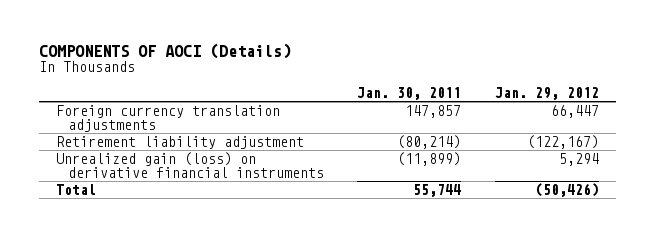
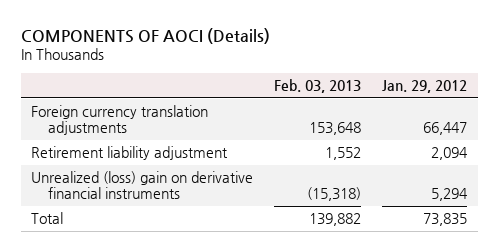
[357,87,462,101] Jan. 30, 2011 -> none
none -> [274,78,362,93] Feb. 03, 2013
[526,134,599,149] (122,167) -> [431,147,469,161] 2,094
[55,151,324,179] Unrealized gain (loss) on derivative financial instruments -> [31,171,254,200] Unrealized (loss) gain on derivative financial instruments
[534,182,599,197] (50,426) -> [423,213,468,227] 73,835

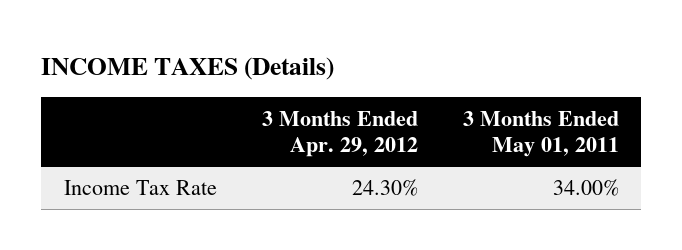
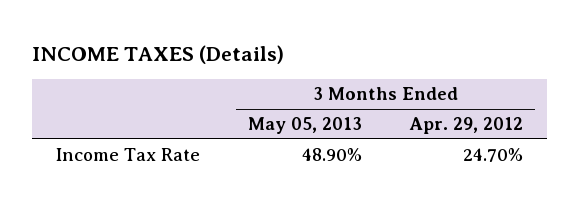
[462,110,619,158] 3 Months Ended May 01, 2011 -> none
none -> [248,117,363,135] May 05, 2013
[351,179,418,197] 24.30% -> [463,148,524,163] 24.70%

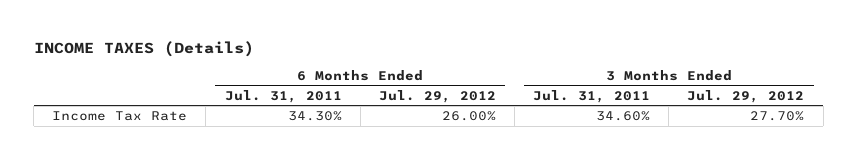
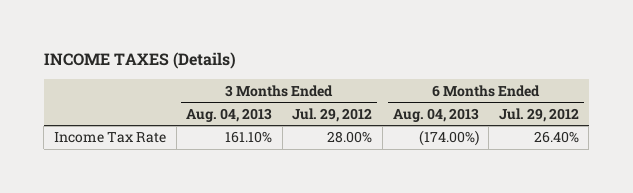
[224,89,342,103] Jul. 31, 2011 -> none
[533,89,651,103] Jul. 31, 2011 -> none
none -> [186,107,273,122] Aug. 04, 2013
none -> [392,107,479,122] Aug. 04, 2013
[441,111,496,122] 26.00% -> [533,131,579,144] 26.40%
[750,111,805,122] 27.70% -> [327,131,373,144] 28.00%

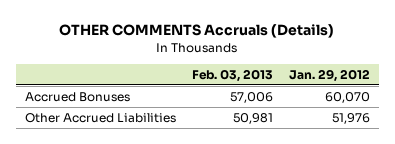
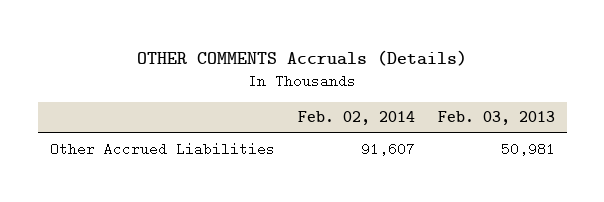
[289,68,371,82] Jan. 29, 2012 -> none
none -> [297,111,415,126] Feb. 02, 2014
[24,91,130,102] Accrued Bonuses -> none

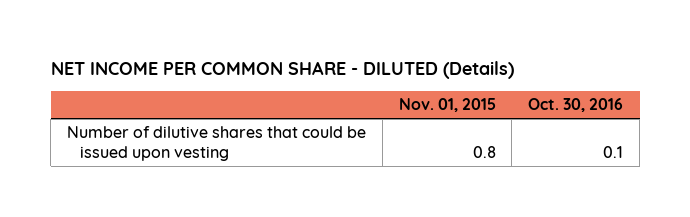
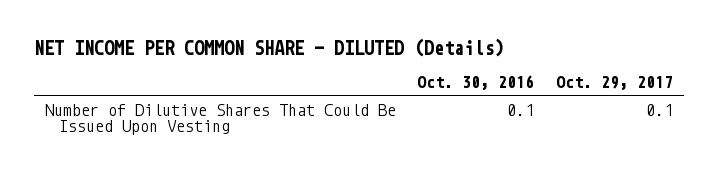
[398,98,496,113] Nov. 01, 2015 -> none
none -> [555,76,673,91] Oct. 29, 2017
[66,126,366,161] Number of dilutive shares that could be issued upon vesting -> [44,103,396,136] Number of Dilutive Shares That Could Be Issued Upon Vesting

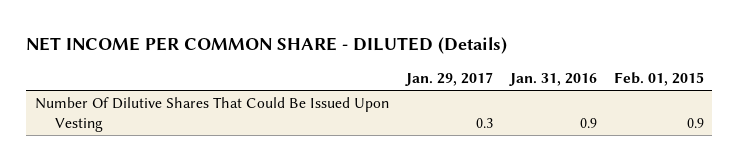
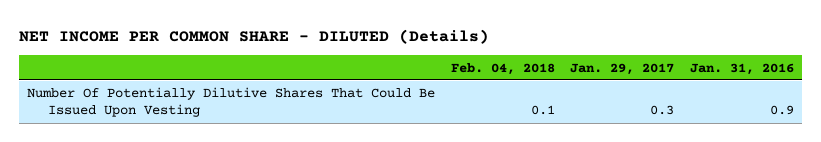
[613,71,704,86] Feb. 01, 2015 -> none
none -> [450,62,555,75] Feb. 04, 2018
[34,97,389,132] Number Of Dilutive Shares That Could Be Issued Upon Vesting -> [26,87,435,118] Number Of Potentially Dilutive Shares That Could Be Issued Upon Vesting

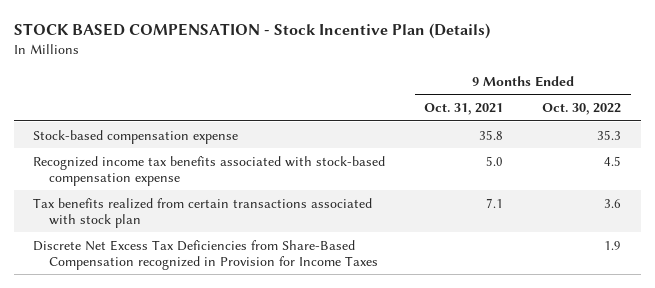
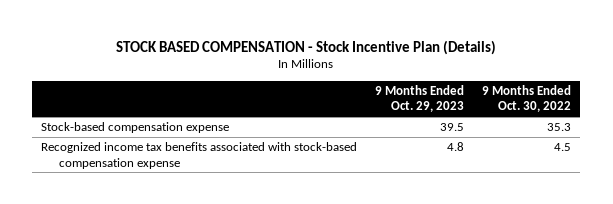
[424,103,504,116] Oct. 31, 2021 -> none
none -> [375,84,465,113] 9 Months Ended Oct. 29, 2023
[33,197,373,228] Tax benefits realized from certain transactions associated with stock plan -> none
[33,239,378,270] Discrete Net Excess Tax Deficiencies from Share-Based Compensation recognized in Provision for Income Taxes -> none

